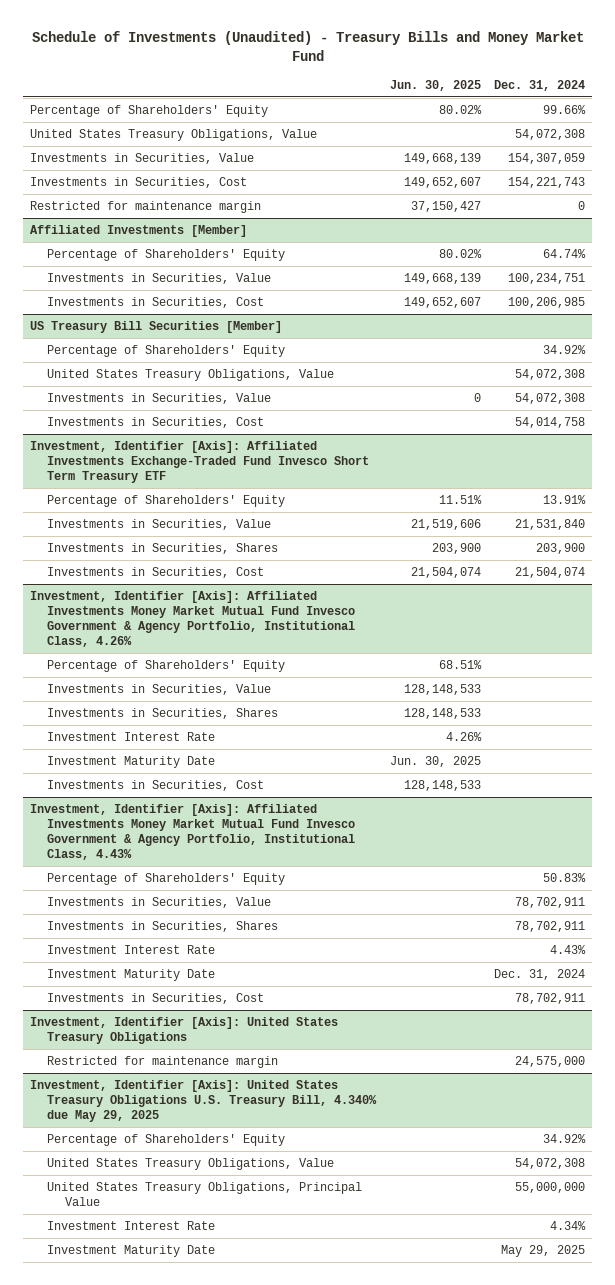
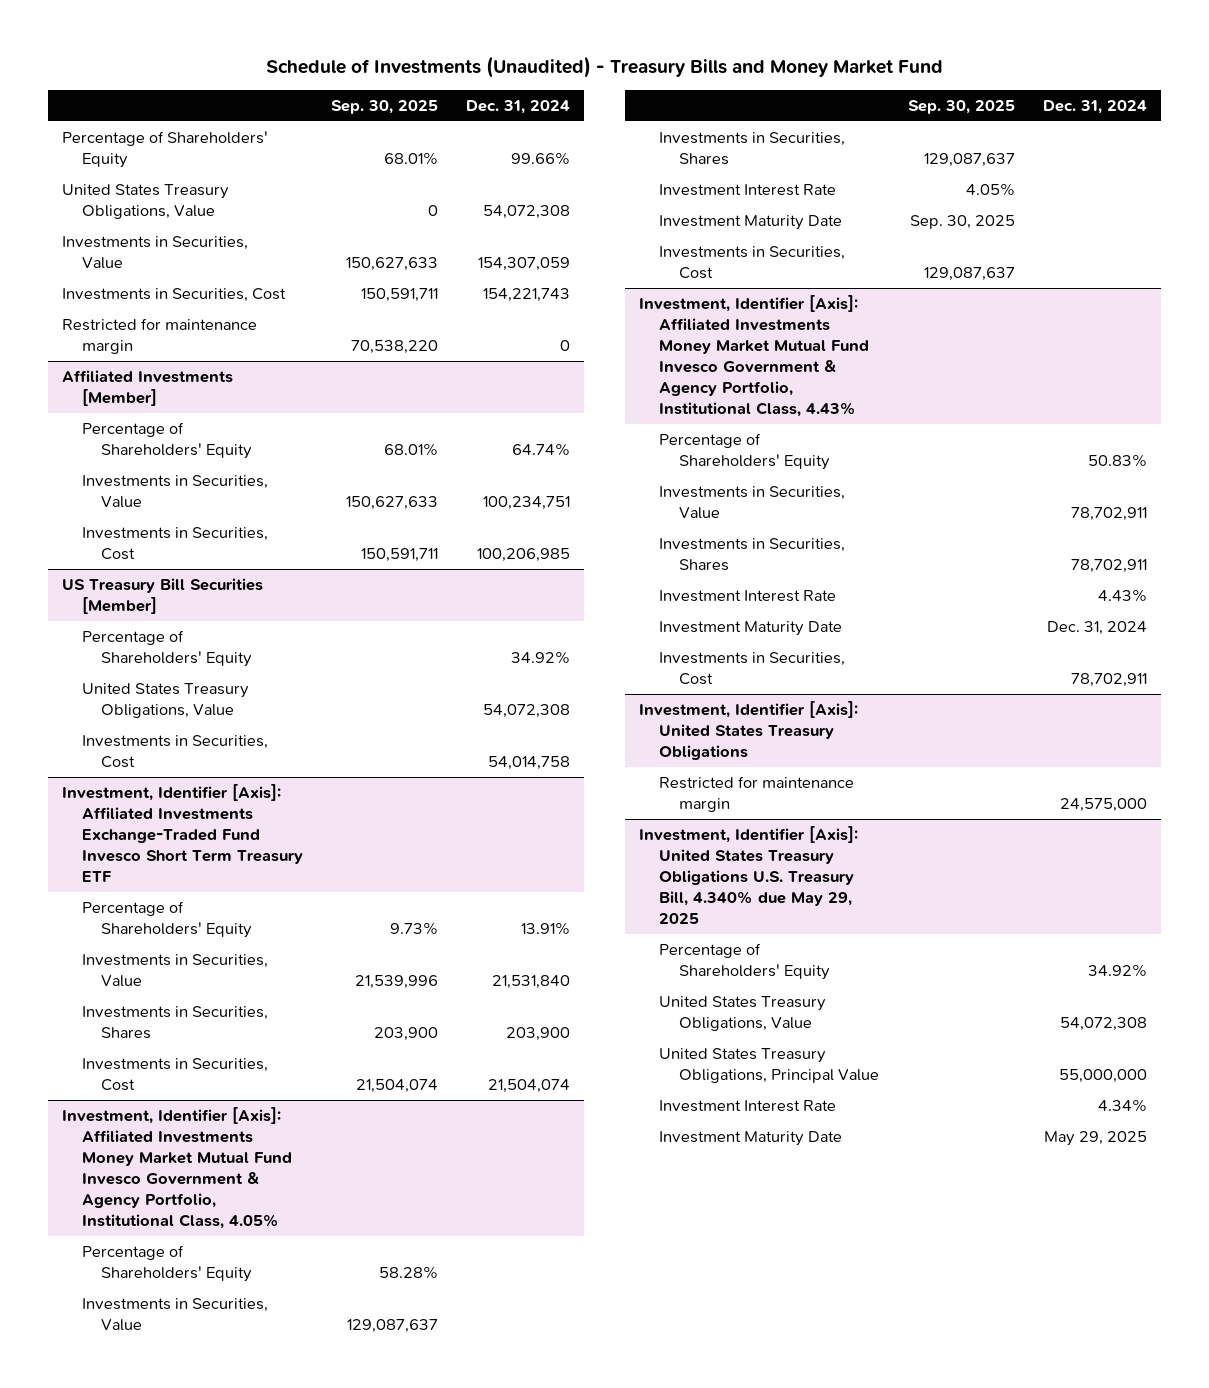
[389,80,481,92] Jun. 30, 2025 -> none
none -> [330,99,438,114] Sep. 30, 2025
[47,392,272,404] Investments in Securities, Value -> none
[30,590,356,647] Investment, Identifier [Axis]: Affiliated Investments Money Market Mutual Fund Invesco Government & Agency Portfolio, Institutional Class, 4.26% -> [61,1107,292,1230] Investment, Identifier [Axis]: Affiliated Investments Money Market Mutual Fund Invesco Government & Agency Portfolio, Institutional Class, 4.05%

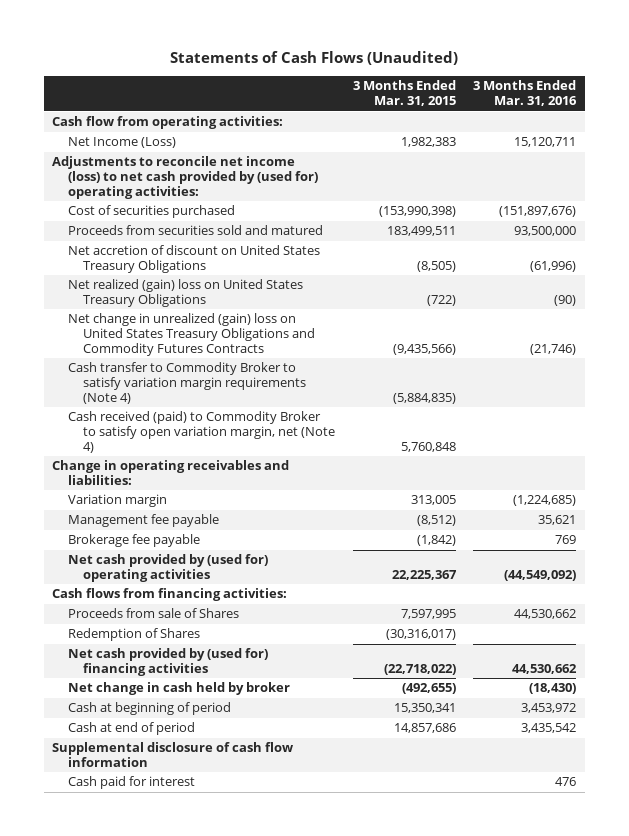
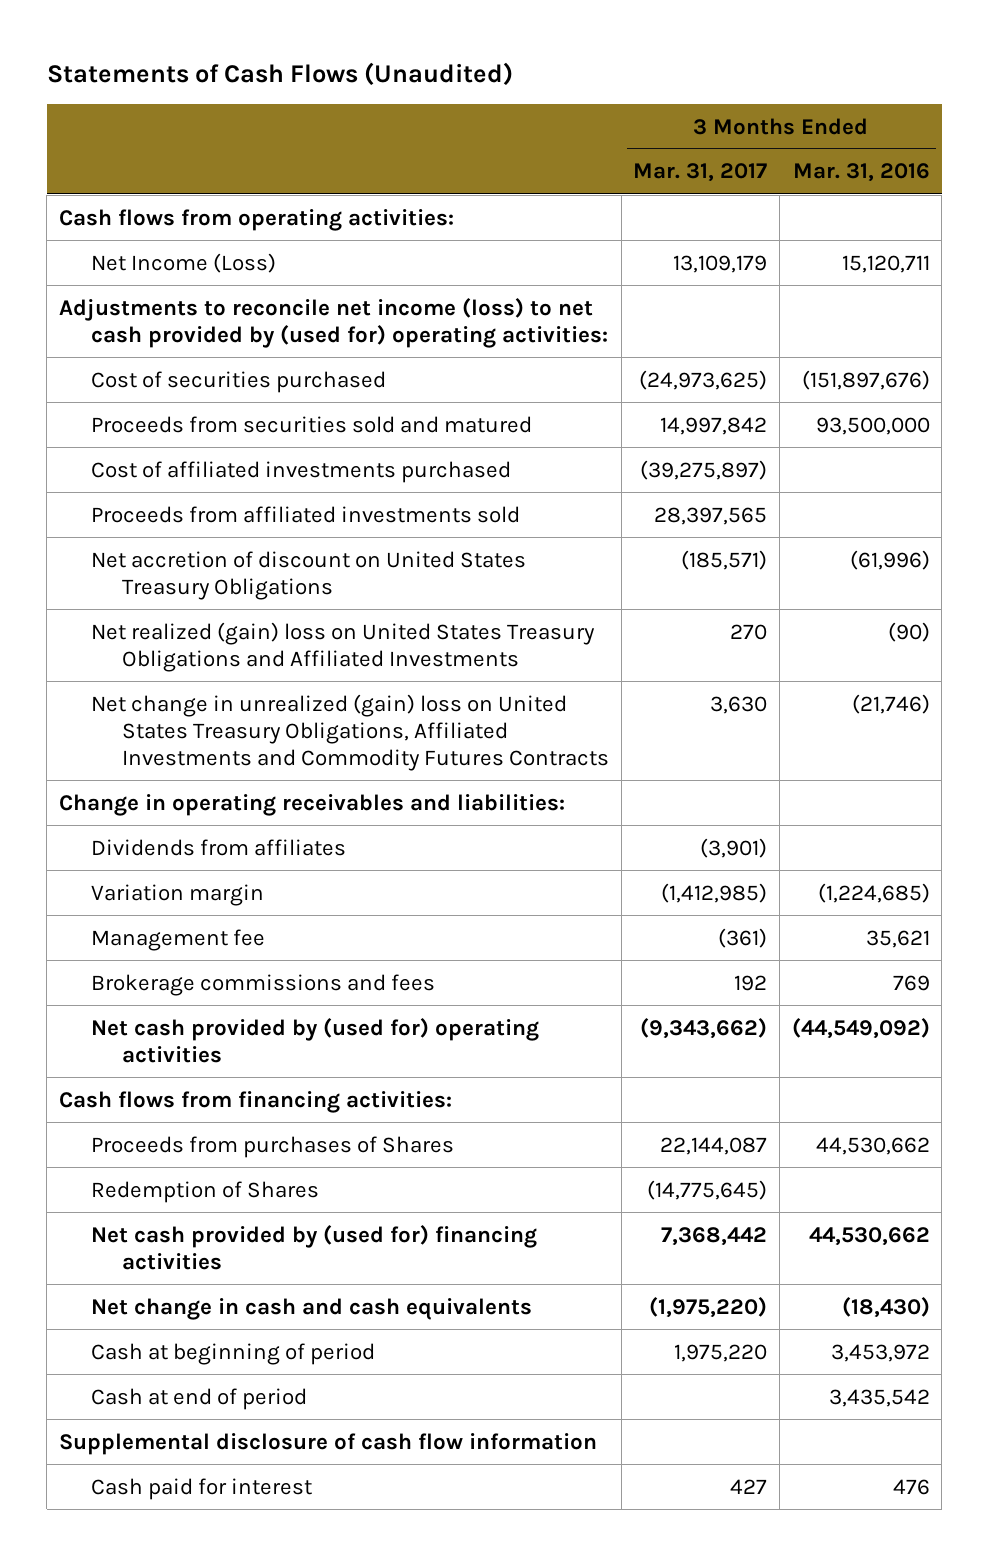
[352,80,456,107] 3 Months Ended Mar. 31, 2015 -> none
none -> [633,163,768,183] Mar. 31, 2017
[52,116,284,130] Cash flow from operating activities: -> [59,208,455,231] Cash flows from operating activities:
none -> [90,460,511,483] Cost of affiliated investments purchased
none -> [90,505,520,523] Proceeds from affiliated investments sold
[67,362,306,405] Cash transfer to Commodity Broker to satisfy variation margin requirements (Note 4) -> none
[67,411,335,454] Cash received (paid) to Commodity Broker to satisfy open variation margin, net (Note 4) -> none
[67,279,303,308] Net realized (gain) loss on United States Treasury Obligations -> [90,621,595,672] Net realized (gain) loss on United States Treasury Obligations and Affiliated Investments
[67,313,315,357] Net change in unrealized (gain) loss on United States Treasury Obligations and Commodity Futures Contracts -> [90,693,609,771] Net change in unrealized (gain) loss on United States Treasury Obligations, Affiliated Investments and Commodity Futures Contracts
none -> [90,838,346,856] Dividends from affiliates
[67,514,219,528] Management fee payable -> [90,928,265,951] Management fee
[67,534,200,548] Brokerage fee payable -> [90,973,435,996] Brokerage commissions and fees
[67,608,239,619] Proceeds from sale of Shares -> [90,1135,454,1158] Proceeds from purchases of Shares
[67,682,290,696] Net change in cash held by broker -> [90,1297,532,1320] Net change in cash and cash equivalents

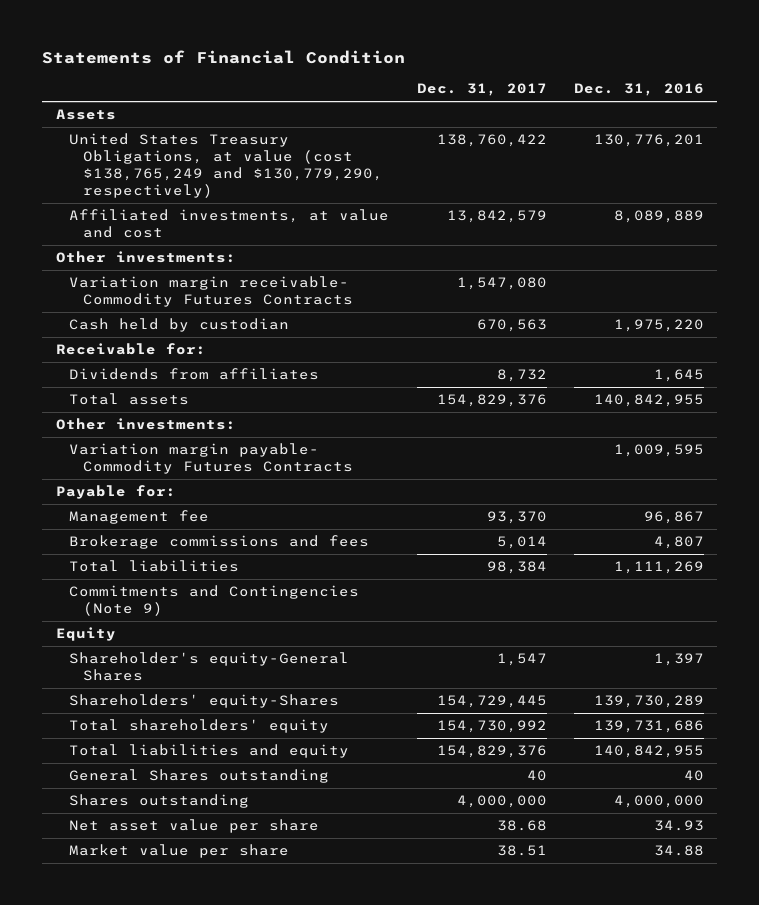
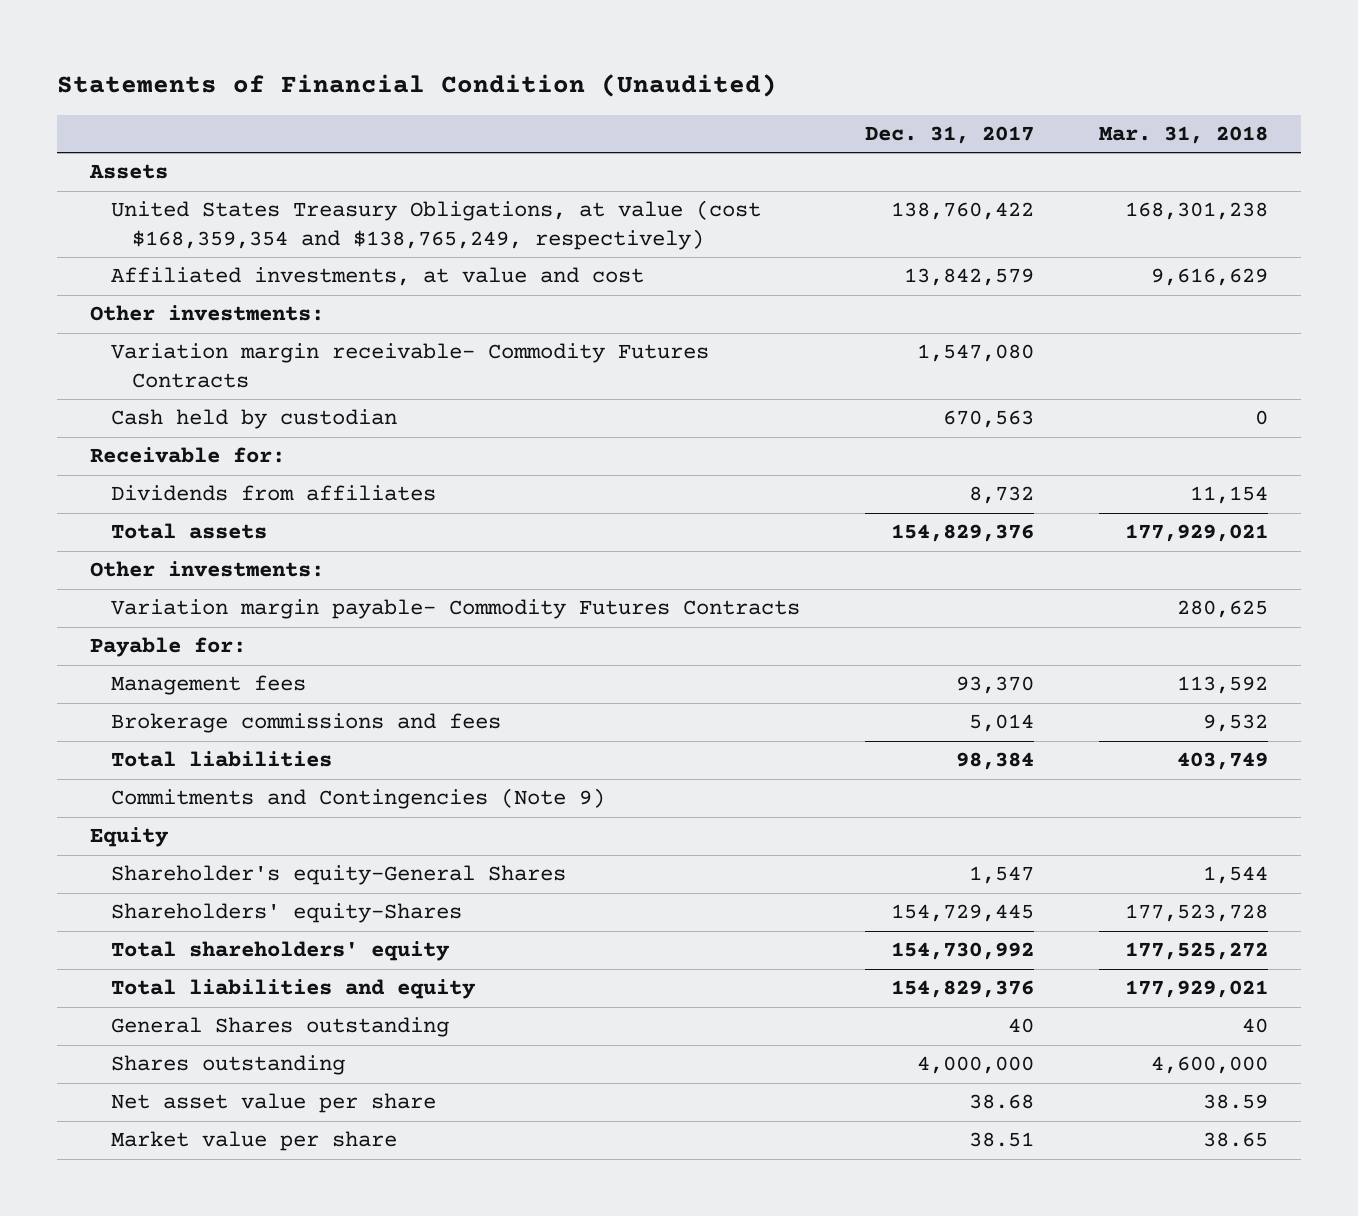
[41,49,405,64] Statements of Financial Condition -> [56,73,777,97] Statements of Financial Condition (Unaudited)
[573,83,704,97] Dec. 31, 2016 -> none
none -> [1099,126,1269,145] Mar. 31, 2018
[69,133,384,199] United States Treasury Obligations, at value (cost $138,765,249 and $130,779,290, respectively) -> [110,200,761,250] United States Treasury Obligations, at value (cost $168,359,354 and $138,765,249, respectively)
[69,510,210,525] Management fee -> [110,675,306,696] Management fees

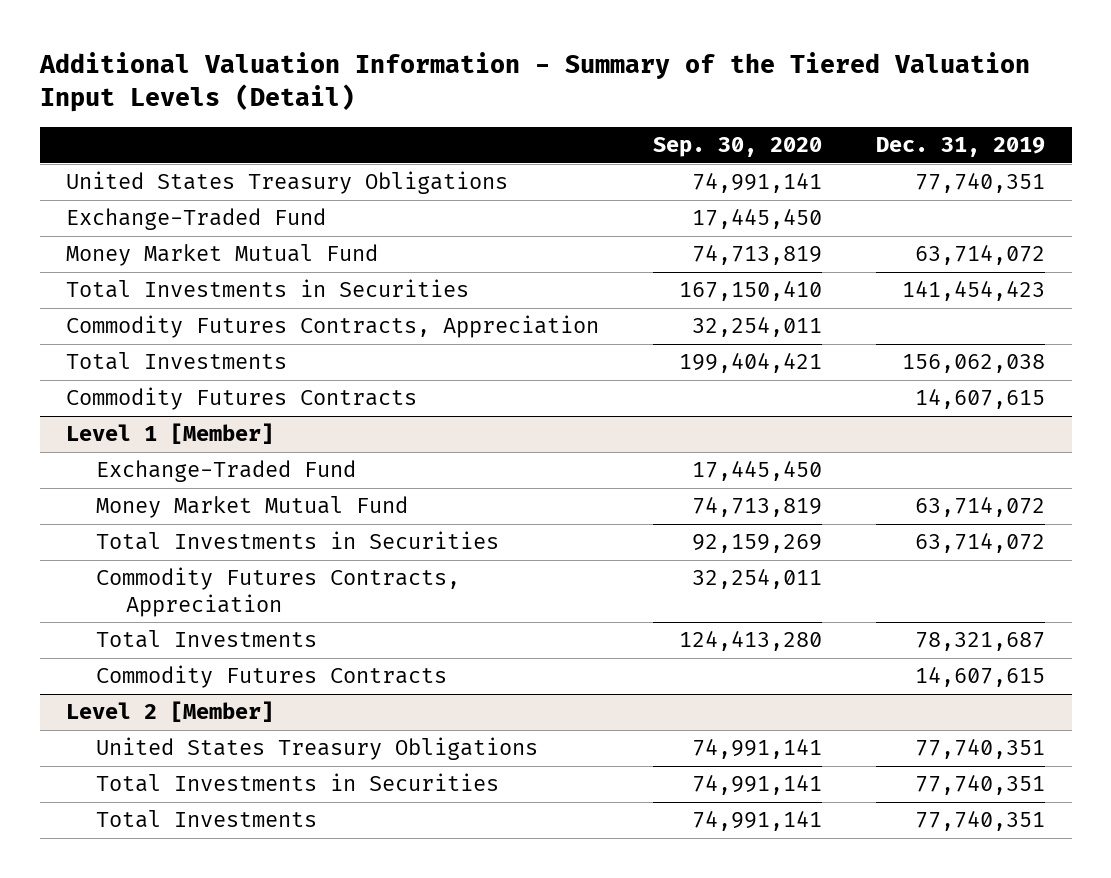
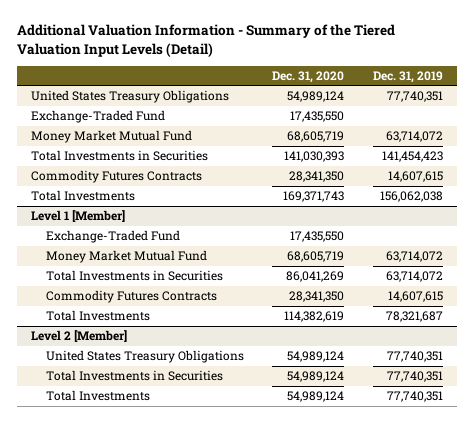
[653,137,823,158] Sep. 30, 2020 -> none
none -> [272,70,345,83] Dec. 31, 2020
[66,315,600,339] Commodity Futures Contracts, Appreciation -> none
[66,352,288,371] Total Investments -> [30,190,135,202] Total Investments
[96,567,461,618] Commodity Futures Contracts, Appreciation -> none
[96,630,318,649] Total Investments -> [46,310,151,322] Total Investments

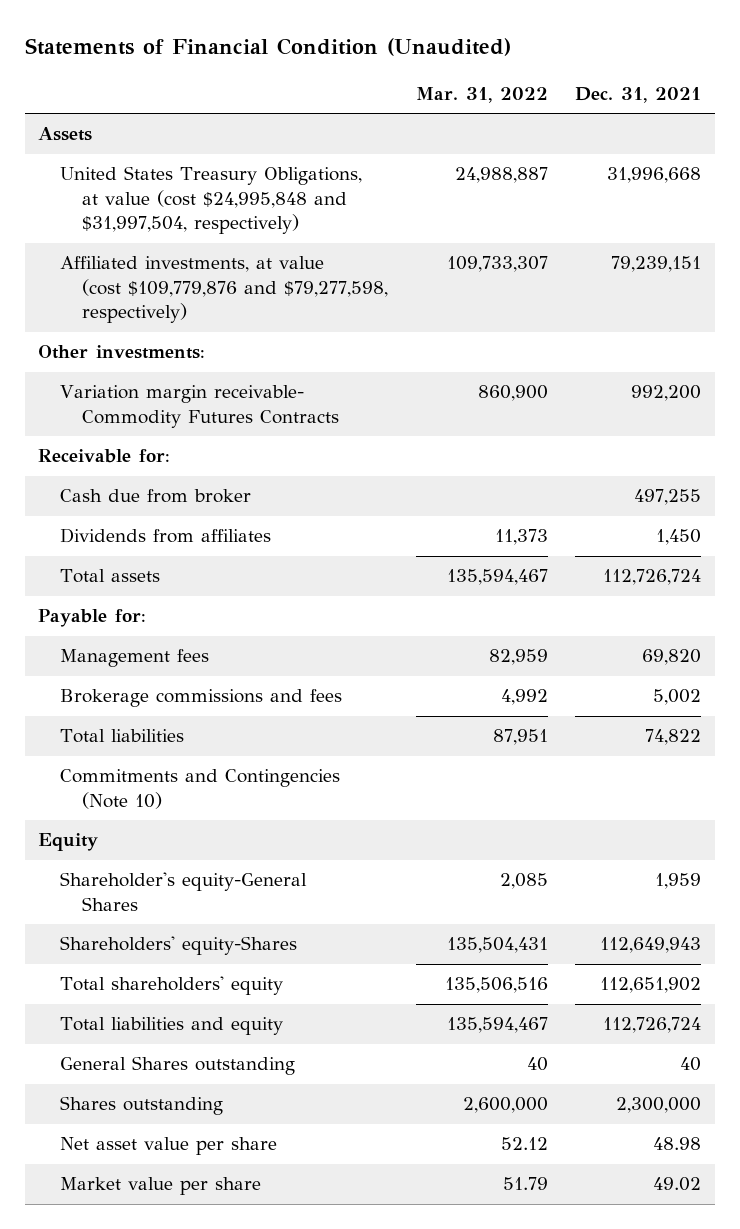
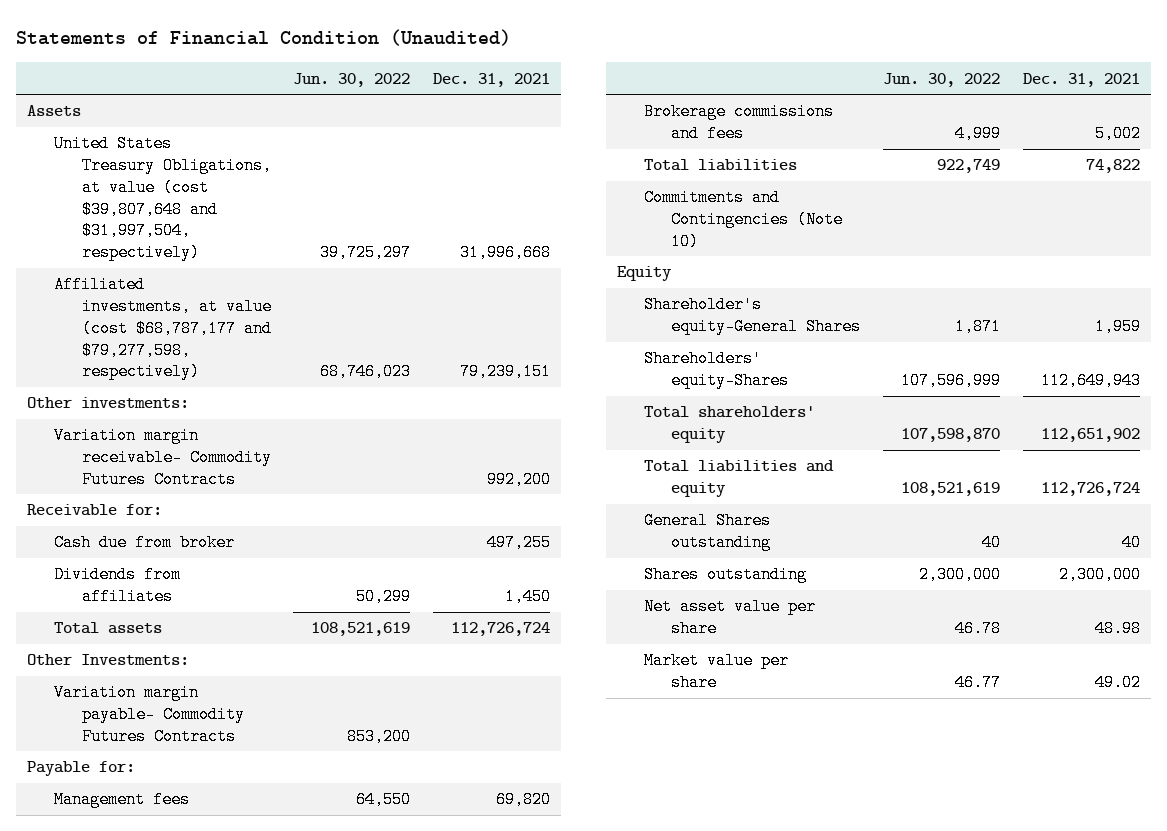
[415,86,548,103] Mar. 31, 2022 -> none
none -> [293,72,411,87] Jun. 30, 2022
[60,166,363,235] United States Treasury Obligations, at value (cost $24,995,848 and $31,997,504, respectively) -> [54,135,272,262] United States Treasury Obligations, at value (cost $39,807,648 and $31,997,504, respectively)
[60,256,389,324] Affiliated investments, at value (cost $109,779,876 and $79,277,598, respectively) -> [54,276,272,381] Affiliated investments, at value (cost $68,787,177 and $79,277,598, respectively)
none -> [27,654,190,666] Other Investments:
none -> [54,684,245,745] Variation margin payable- Commodity Futures Contracts

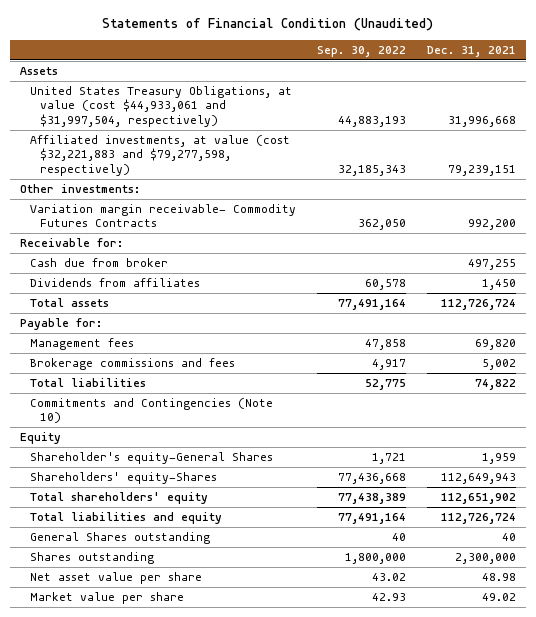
[293,72,411,87] Jun. 30, 2022 -> none
none -> [316,45,406,57] Sep. 30, 2022
[54,135,272,262] United States Treasury Obligations, at value (cost $39,807,648 and $31,997,504, respectively) -> [30,85,293,128] United States Treasury Obligations, at value (cost $44,933,061 and $31,997,504, respectively)
[54,276,272,381] Affiliated investments, at value (cost $68,787,177 and $79,277,598, respectively) -> [30,134,291,177] Affiliated investments, at value (cost $32,221,883 and $79,277,598, respectively)
[27,654,190,666] Other Investments: -> none
[54,684,245,745] Variation margin payable- Commodity Futures Contracts -> none

